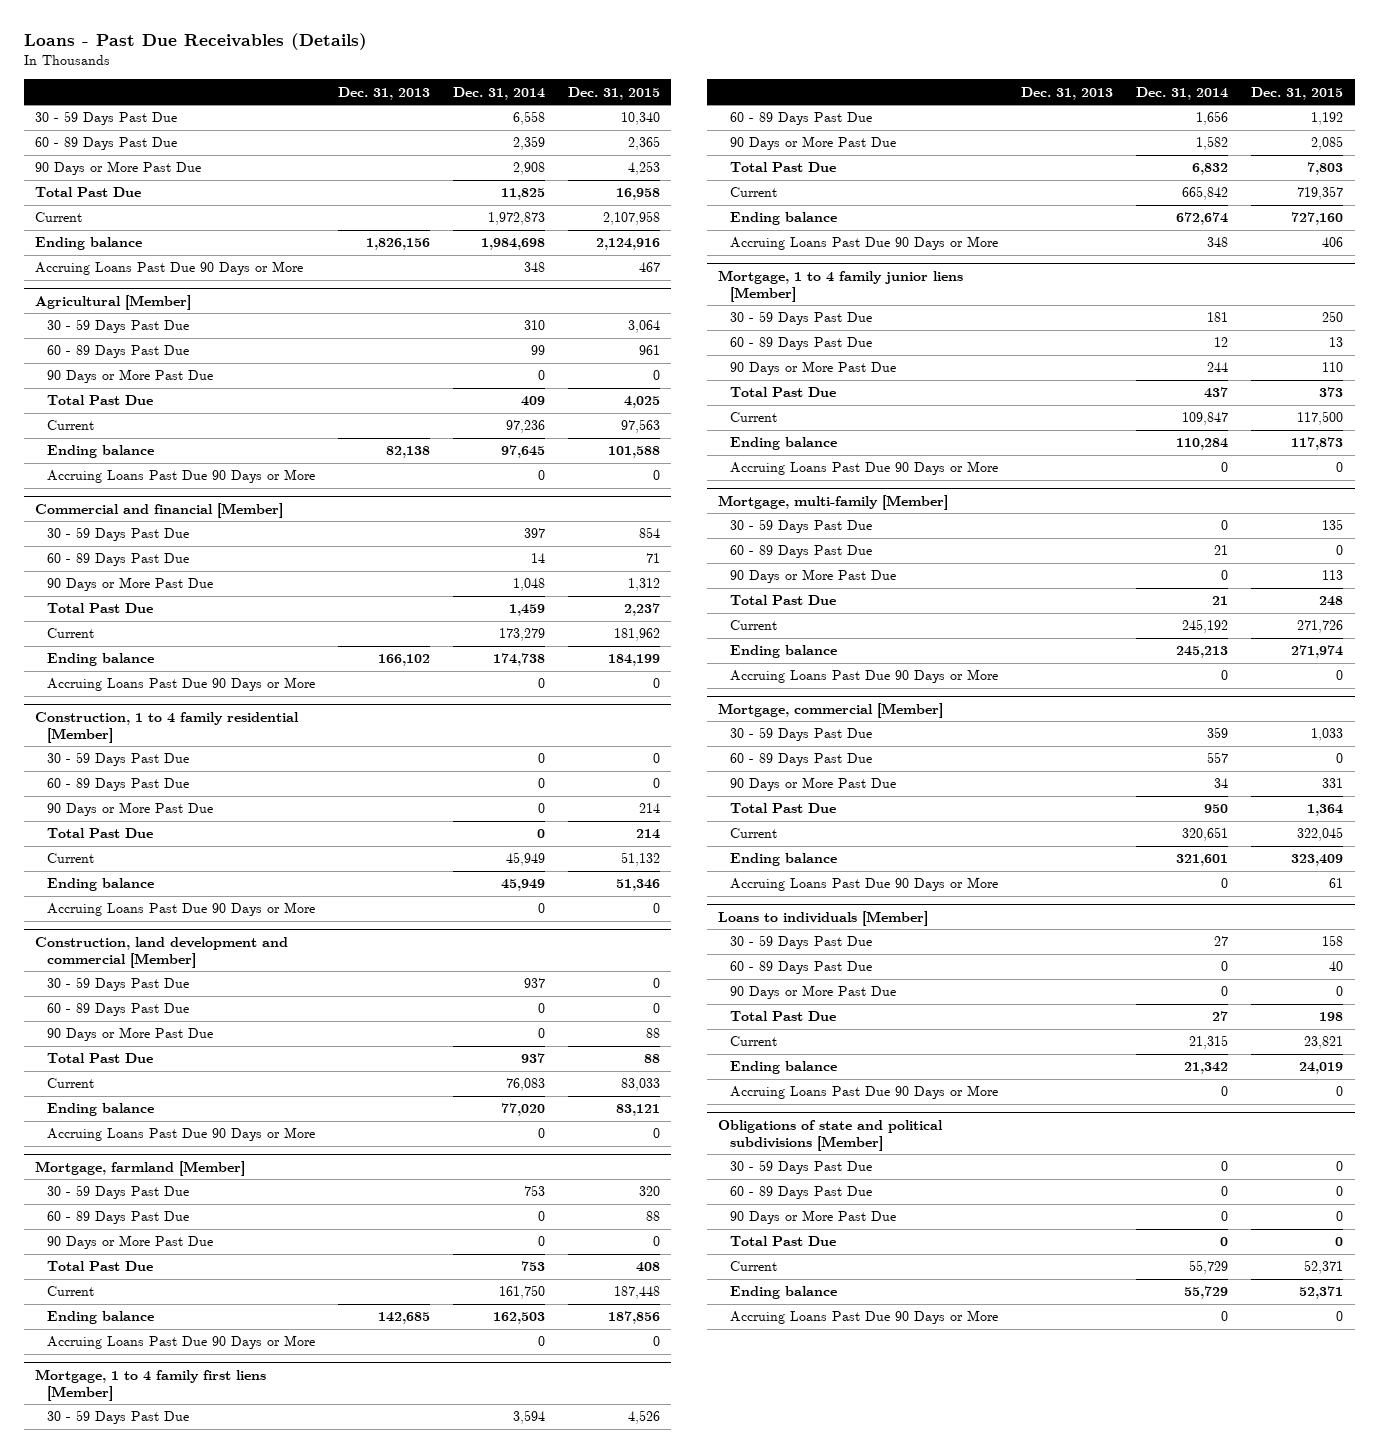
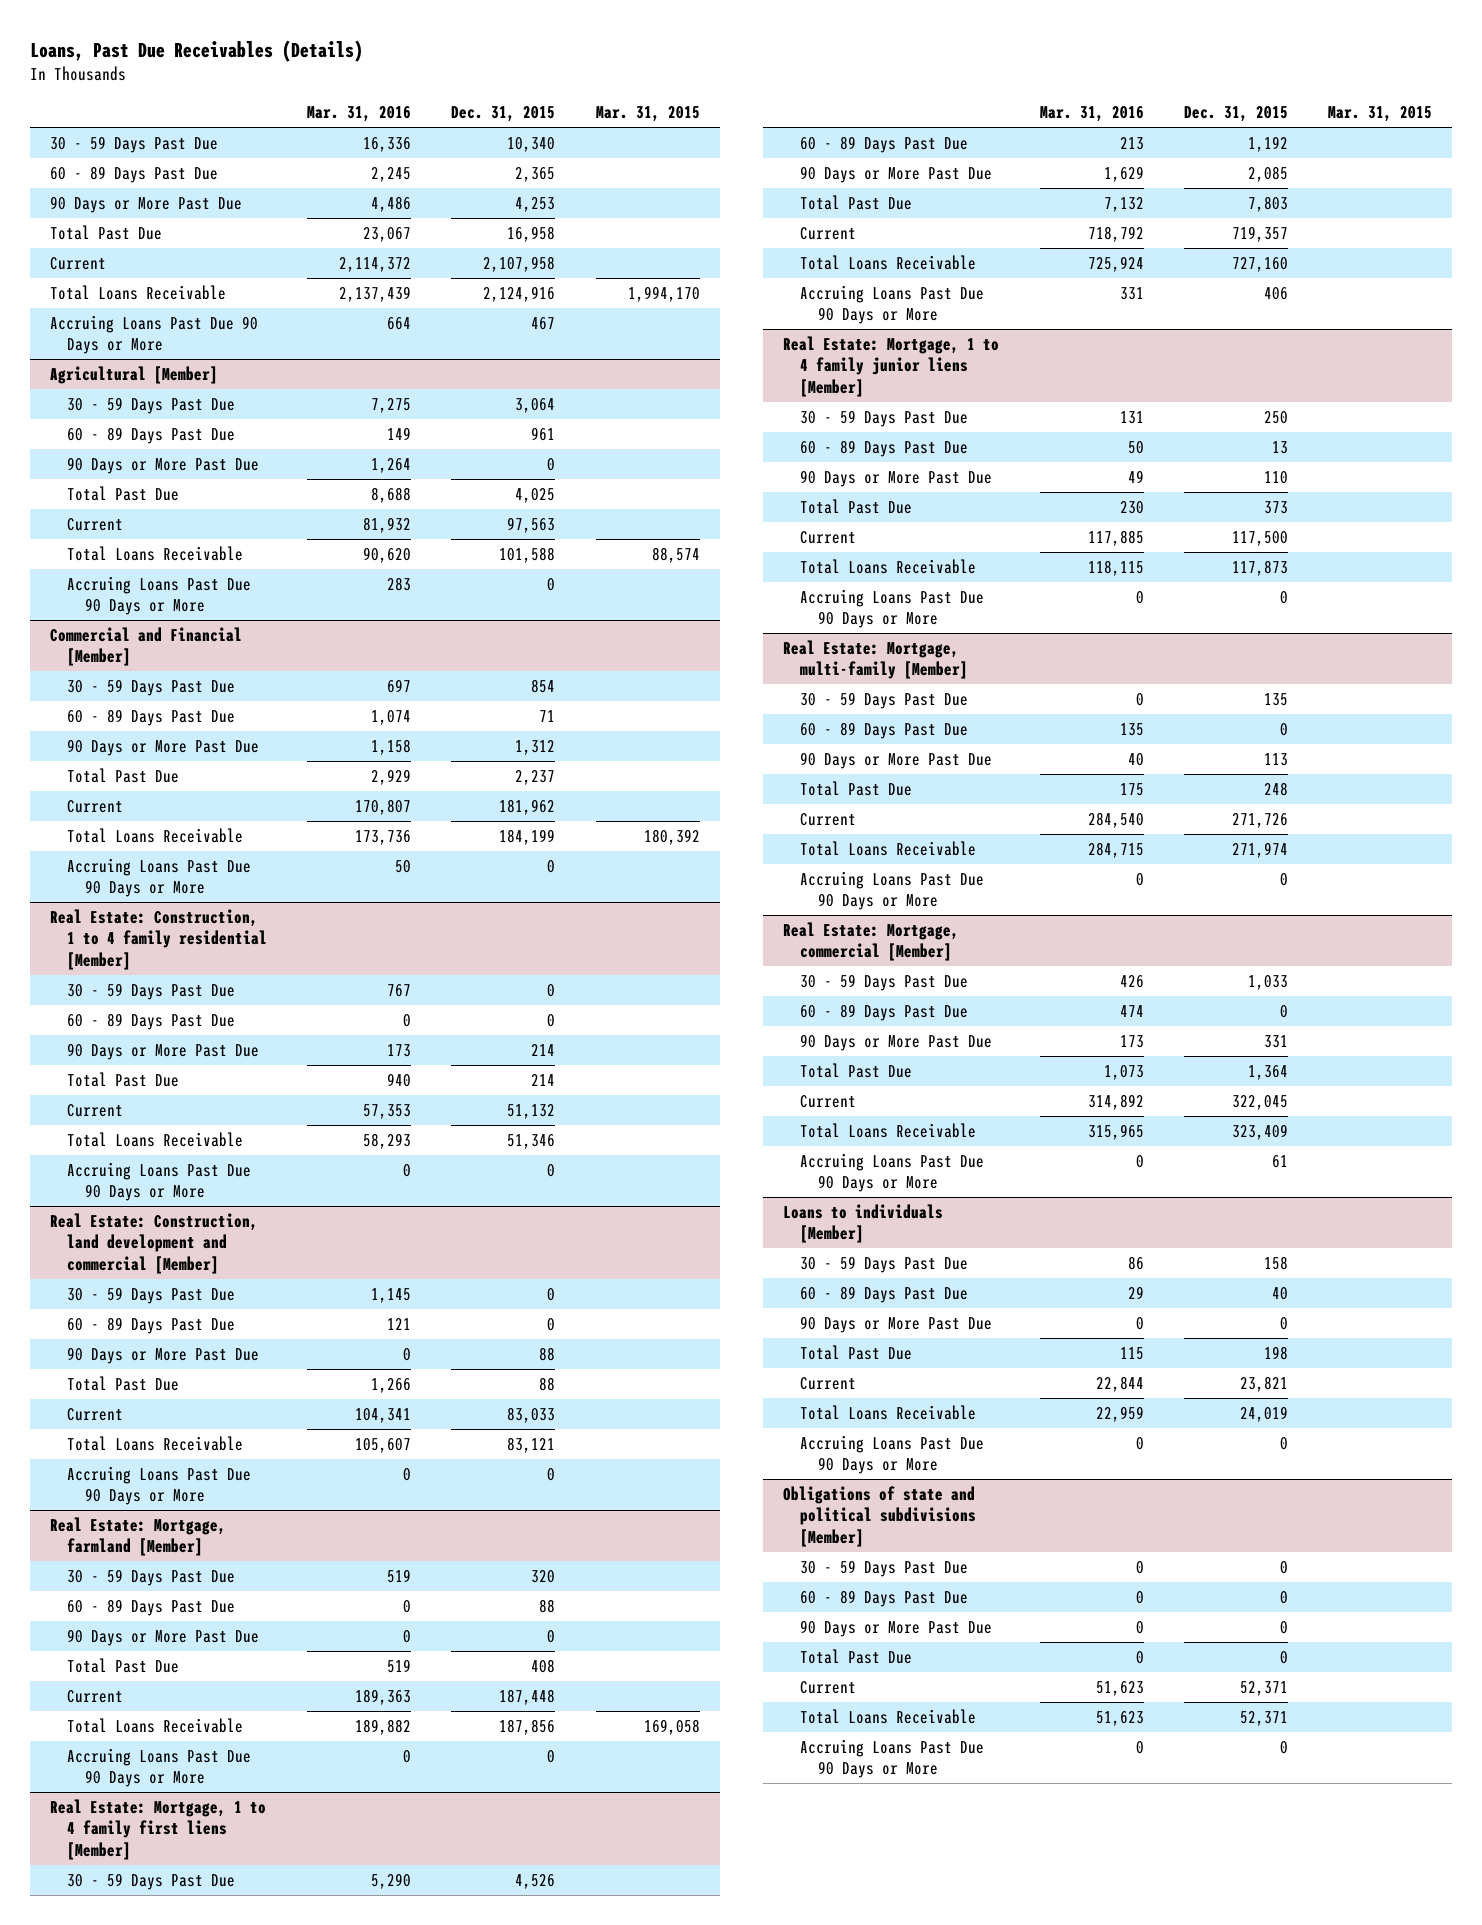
[23,32,367,50] Loans - Past Due Receivables (Details) -> [29,39,363,62] Loans, Past Due Receivables (Details)
[337,86,430,100] Dec. 31, 2013 -> none
[452,86,545,100] Dec. 31, 2014 -> none
none -> [307,106,412,123] Mar. 31, 2016
none -> [595,106,700,123] Mar. 31, 2015
[35,237,143,251] Ending balance -> [49,285,226,301] Total Loans Receivable
[47,445,155,459] Ending balance -> [67,546,244,562] Total Loans Receivable
[35,502,284,518] Commercial and financial [Member] -> [49,627,242,667] Commercial and Financial [Member]
[47,653,155,667] Ending balance -> [67,828,244,844] Total Loans Receivable
[35,711,300,743] Construction, 1 to 4 family residential [Member] -> [49,909,268,970] Real Estate: Construction, 1 to 4 family residential [Member]
[47,878,155,892] Ending balance -> [67,1132,244,1148] Total Loans Receivable
[35,936,289,968] Construction, land development and commercial [Member] -> [49,1213,258,1274] Real Estate: Construction, land development and commercial [Member]
[47,1103,155,1117] Ending balance -> [67,1436,244,1452] Total Loans Receivable
[35,1160,246,1176] Mortgage, farmland [Member] -> [49,1517,226,1557] Real Estate: Mortgage, farmland [Member]
[47,1311,155,1325] Ending balance -> [67,1718,244,1734] Total Loans Receivable
[35,1368,267,1401] Mortgage, 1 to 4 family first liens [Member] -> [49,1799,266,1860] Real Estate: Mortgage, 1 to 4 family first liens [Member]
[730,212,838,226] Ending balance -> [800,255,977,271] Total Loans Receivable
[718,269,964,302] Mortgage, 1 to 4 family junior liens [Member] -> [782,336,999,397] Real Estate: Mortgage, 1 to 4 family junior liens [Member]
[730,437,838,451] Ending balance -> [800,559,977,575] Total Loans Receivable
[718,494,949,510] Mortgage, multi-family [Member] -> [782,640,969,680] Real Estate: Mortgage, multi-family [Member]
[730,645,838,659] Ending balance -> [800,841,977,857] Total Loans Receivable
[718,702,944,718] Mortgage, commercial [Member] -> [782,922,959,962] Real Estate: Mortgage, commercial [Member]
[730,853,838,867] Ending balance -> [800,1123,977,1139] Total Loans Receivable
[730,1061,838,1075] Ending balance -> [800,1405,977,1421] Total Loans Receivable
[730,1286,838,1300] Ending balance -> [800,1709,977,1725] Total Loans Receivable

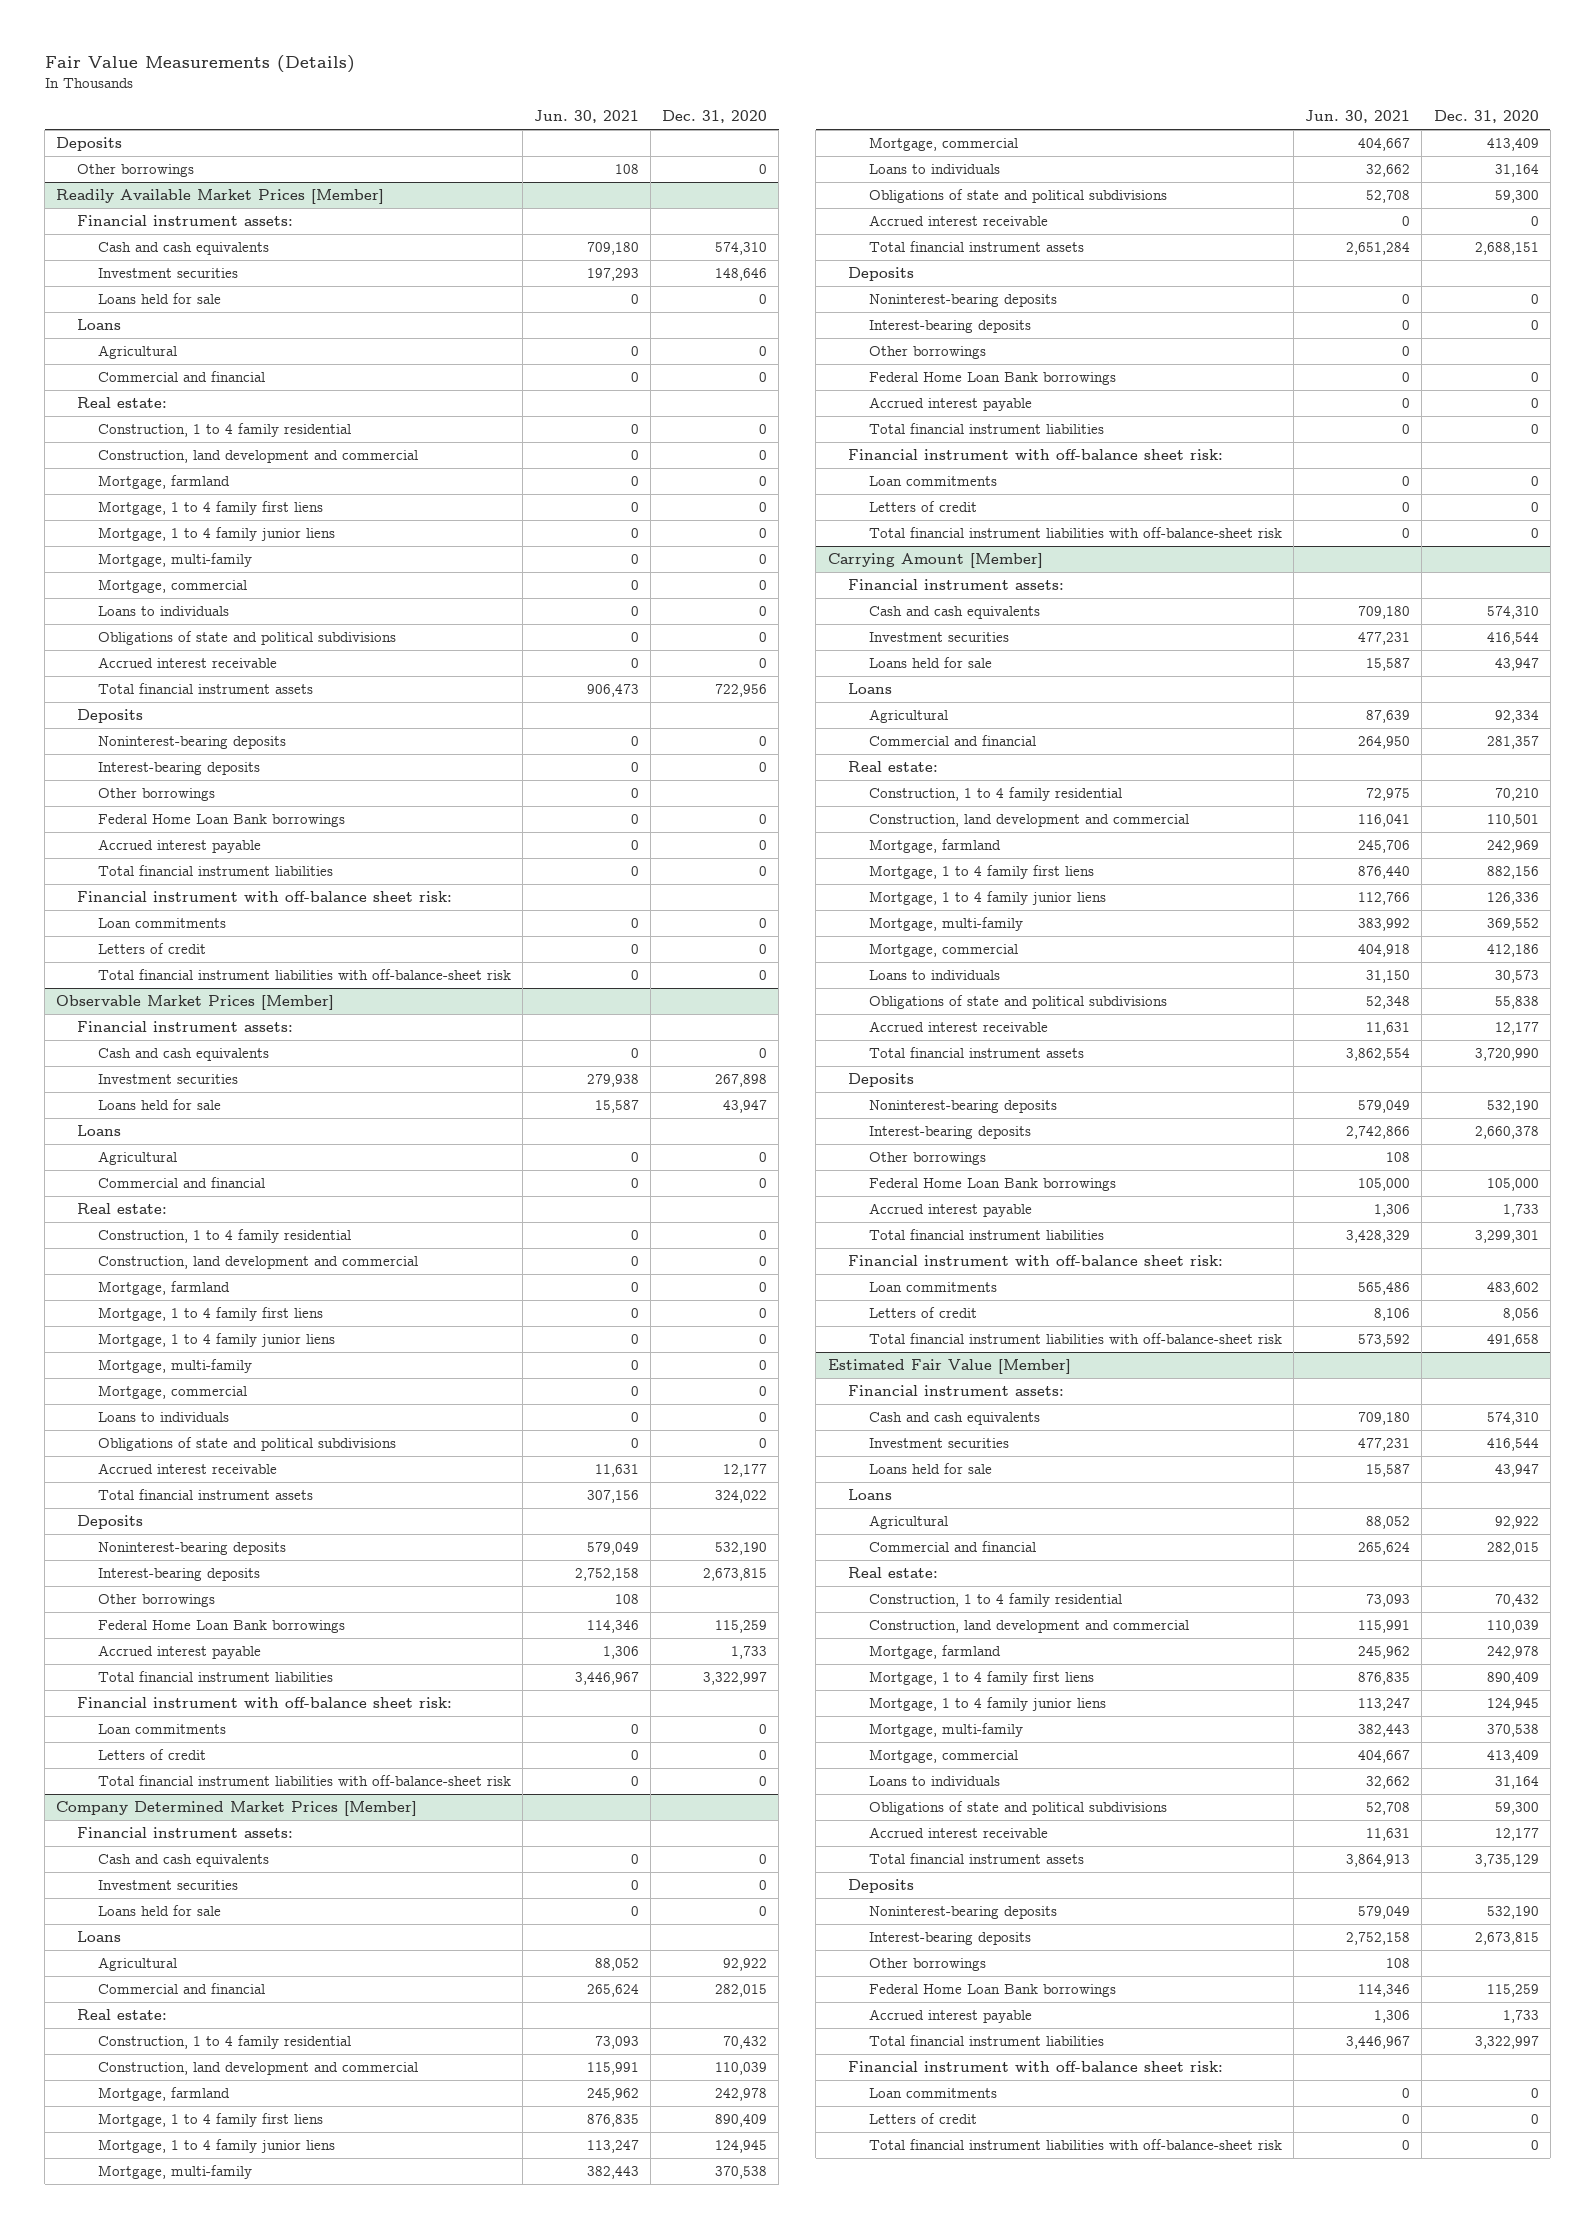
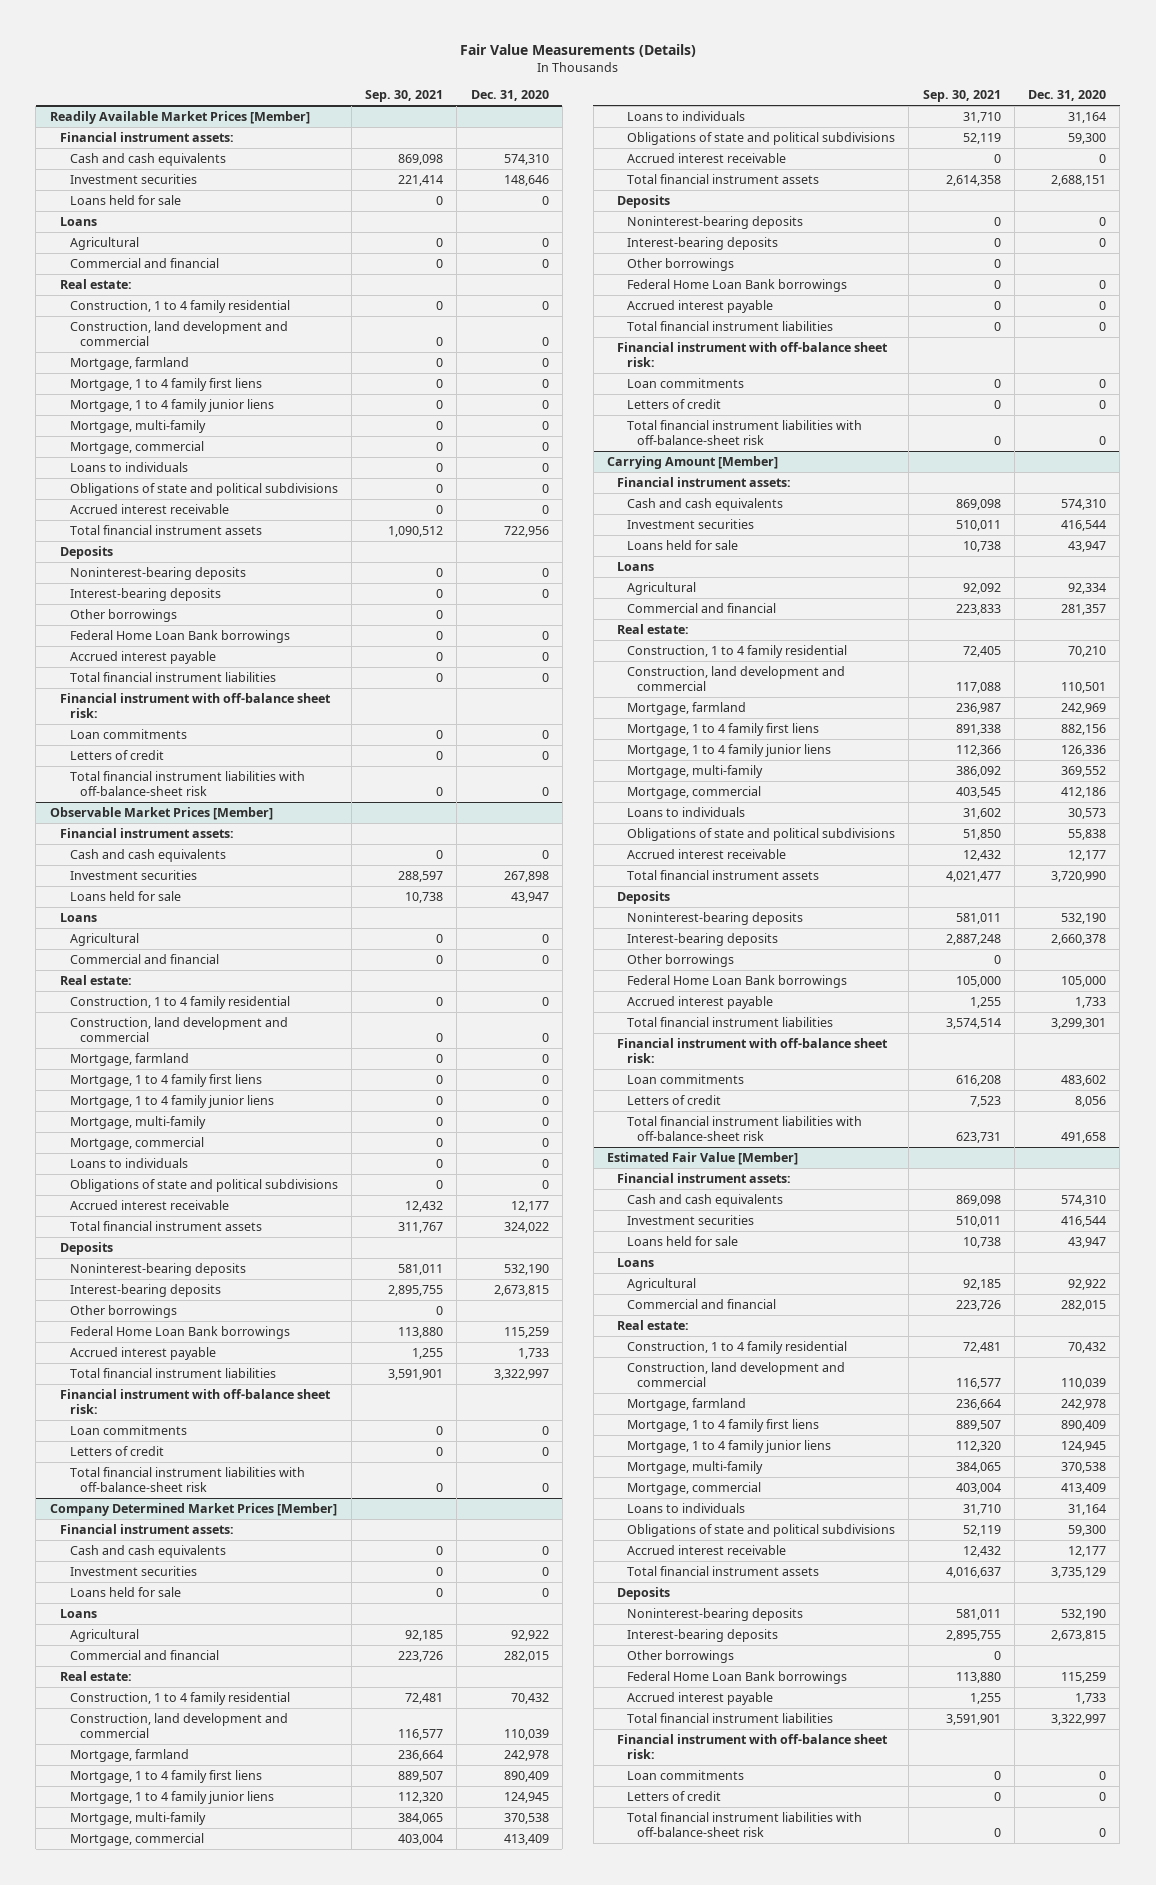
[534,109,640,123] Jun. 30, 2021 -> none
none -> [365,90,444,103] Sep. 30, 2021
[56,137,123,152] Deposits -> none
[77,164,195,178] Other borrowings -> none

